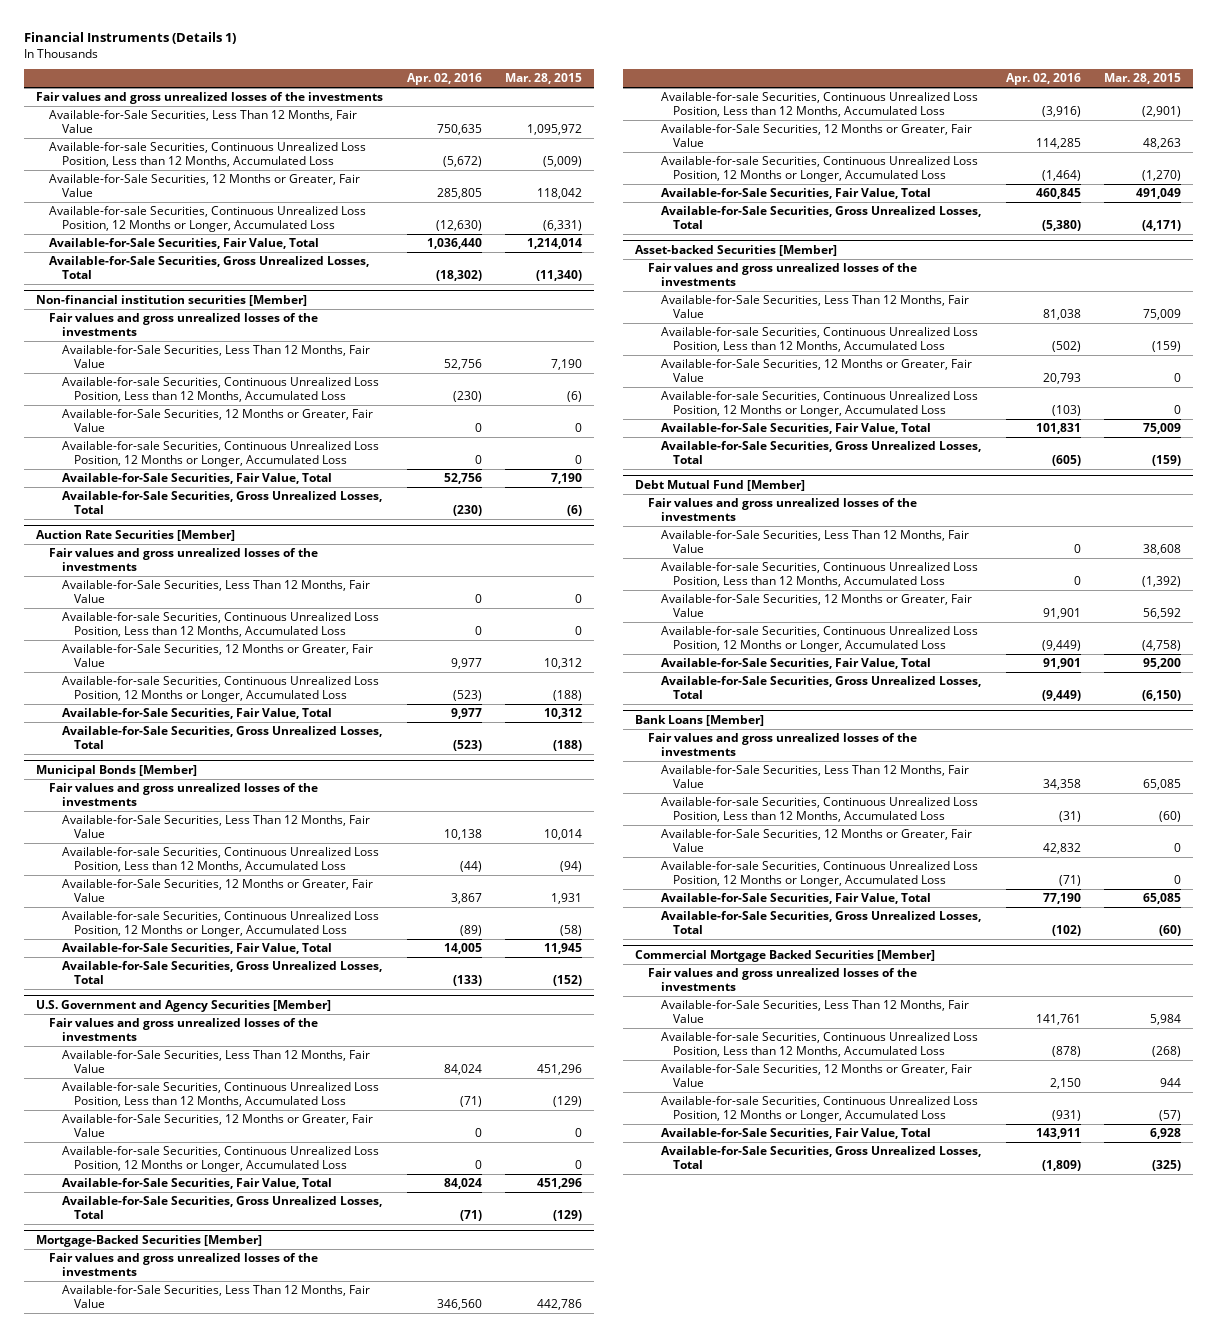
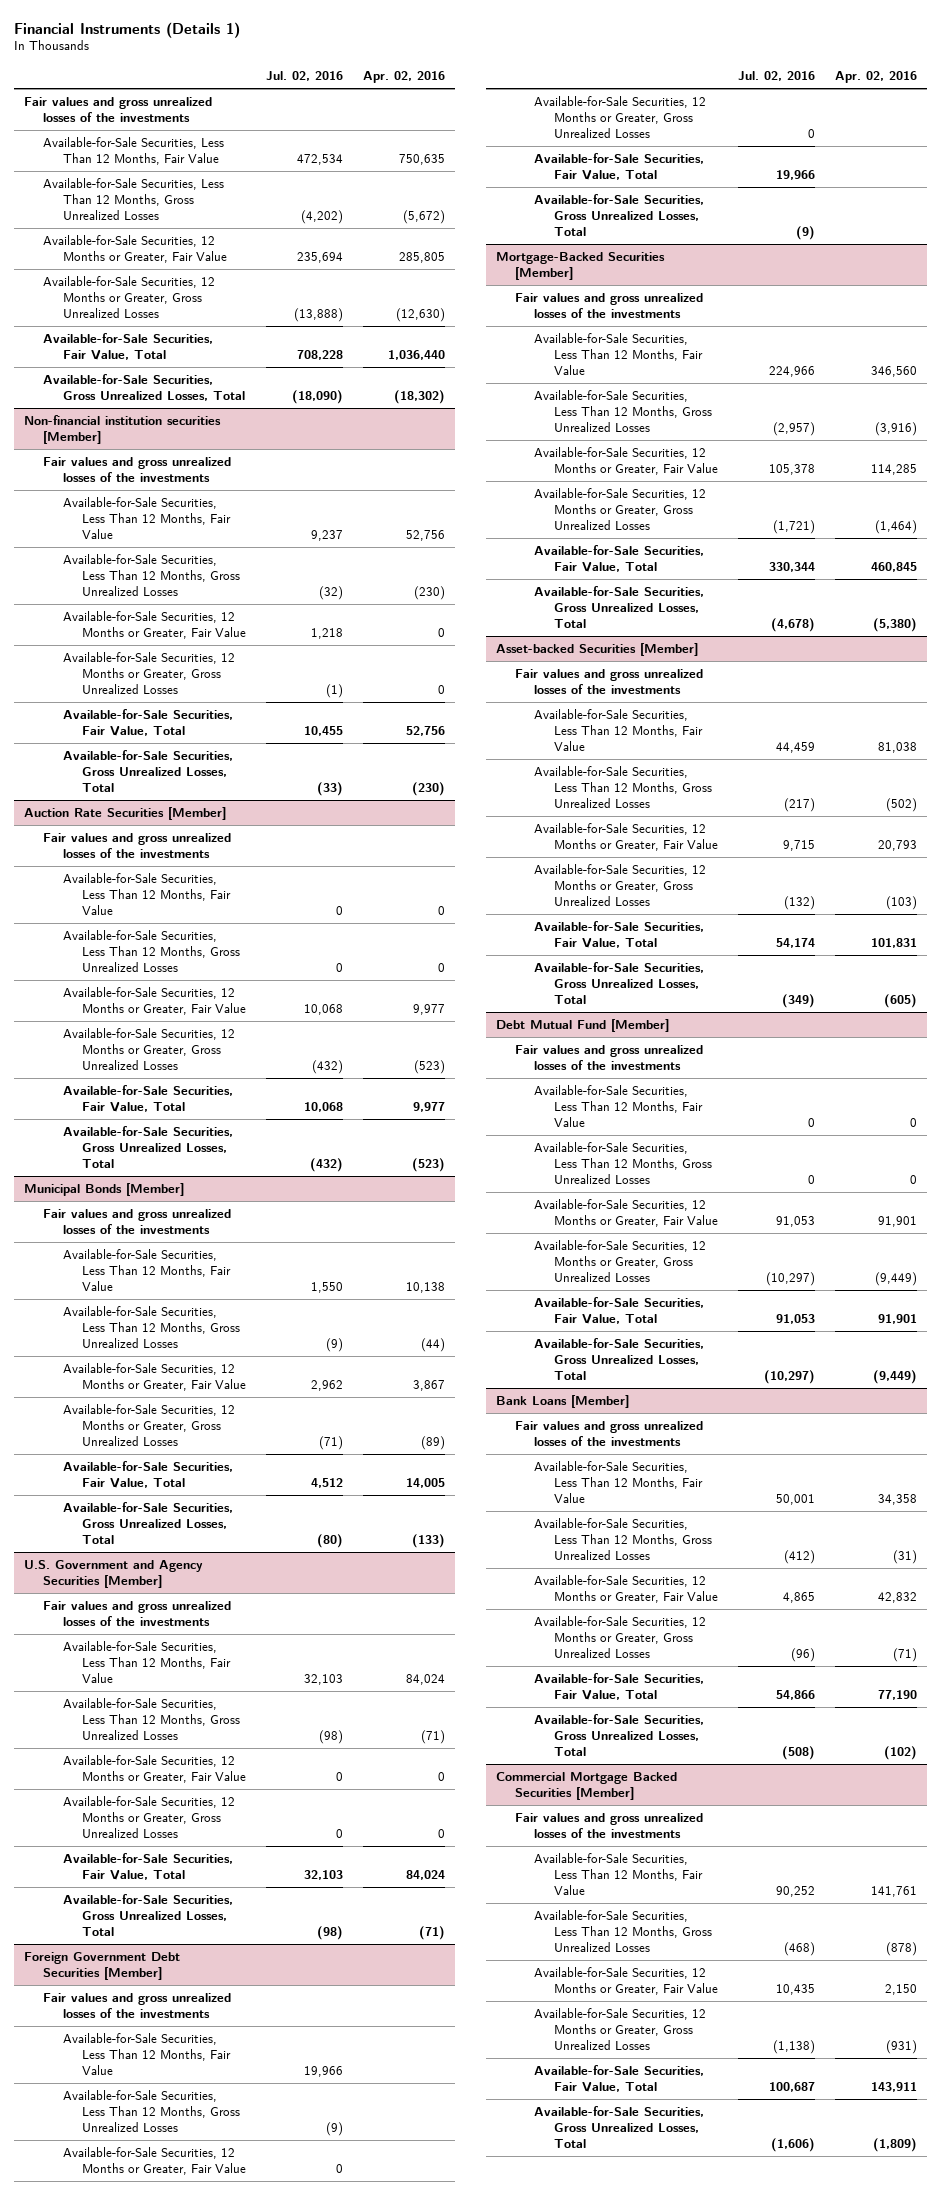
[505,73,583,85] Mar. 28, 2015 -> none
none -> [265,70,343,81] Jul. 02, 2016
[48,142,366,167] Available-for-sale Securities, Continuous Unrealized Loss Position, Less than 12 Months, Accumulated Loss -> [43,178,225,220] Available-for-Sale Securities, Less Than 12 Months, Gross Unrealized Losses
[48,206,366,232] Available-for-sale Securities, Continuous Unrealized Loss Position, 12 Months or Longer, Accumulated Loss -> [43,276,216,318] Available-for-Sale Securities, 12 Months or Greater, Gross Unrealized Losses
[61,377,379,402] Available-for-sale Securities, Continuous Unrealized Loss Position, Less than 12 Months, Accumulated Loss -> [62,554,240,596] Available-for-Sale Securities, Less Than 12 Months, Gross Unrealized Losses
[61,441,379,467] Available-for-sale Securities, Continuous Unrealized Loss Position, 12 Months or Longer, Accumulated Loss -> [62,652,235,694] Available-for-Sale Securities, 12 Months or Greater, Gross Unrealized Losses
[61,612,379,637] Available-for-sale Securities, Continuous Unrealized Loss Position, Less than 12 Months, Accumulated Loss -> [62,930,240,972] Available-for-Sale Securities, Less Than 12 Months, Gross Unrealized Losses
[61,676,379,702] Available-for-sale Securities, Continuous Unrealized Loss Position, 12 Months or Longer, Accumulated Loss -> [62,1028,235,1070] Available-for-Sale Securities, 12 Months or Greater, Gross Unrealized Losses
[61,847,379,872] Available-for-sale Securities, Continuous Unrealized Loss Position, Less than 12 Months, Accumulated Loss -> [62,1306,240,1348] Available-for-Sale Securities, Less Than 12 Months, Gross Unrealized Losses
[61,911,379,937] Available-for-sale Securities, Continuous Unrealized Loss Position, 12 Months or Longer, Accumulated Loss -> [62,1404,235,1446] Available-for-Sale Securities, 12 Months or Greater, Gross Unrealized Losses
[61,1082,379,1107] Available-for-sale Securities, Continuous Unrealized Loss Position, Less than 12 Months, Accumulated Loss -> [62,1698,240,1740] Available-for-Sale Securities, Less Than 12 Months, Gross Unrealized Losses
[61,1146,379,1172] Available-for-sale Securities, Continuous Unrealized Loss Position, 12 Months or Longer, Accumulated Loss -> [62,1796,235,1838] Available-for-Sale Securities, 12 Months or Greater, Gross Unrealized Losses
none -> [24,1952,181,1980] Foreign Government Debt Securities [Member]
none -> [43,1993,232,2018] Fair values and gross unrealized losses of the investments
none -> [62,2033,231,2075] Available-for-Sale Securities, Less Than 12 Months, Fair Value
none -> [62,2090,240,2132] Available-for-Sale Securities, Less Than 12 Months, Gross Unrealized Losses
none -> [62,2147,246,2175] Available-for-Sale Securities, 12 Months or Greater, Fair Value
none -> [534,96,707,138] Available-for-Sale Securities, 12 Months or Greater, Gross Unrealized Losses
none -> [534,153,705,180] Available-for-Sale Securities, Fair Value, Total
none -> [534,194,705,236] Available-for-Sale Securities, Gross Unrealized Losses, Total
[660,92,978,117] Available-for-sale Securities, Continuous Unrealized Loss Position, Less than 12 Months, Accumulated Loss -> [534,390,712,432] Available-for-Sale Securities, Less Than 12 Months, Gross Unrealized Losses
[660,156,978,182] Available-for-sale Securities, Continuous Unrealized Loss Position, 12 Months or Longer, Accumulated Loss -> [534,488,707,530] Available-for-Sale Securities, 12 Months or Greater, Gross Unrealized Losses
[660,327,978,352] Available-for-sale Securities, Continuous Unrealized Loss Position, Less than 12 Months, Accumulated Loss -> [534,766,712,808] Available-for-Sale Securities, Less Than 12 Months, Gross Unrealized Losses
[660,391,978,417] Available-for-sale Securities, Continuous Unrealized Loss Position, 12 Months or Longer, Accumulated Loss -> [534,864,707,906] Available-for-Sale Securities, 12 Months or Greater, Gross Unrealized Losses
[660,562,978,587] Available-for-sale Securities, Continuous Unrealized Loss Position, Less than 12 Months, Accumulated Loss -> [534,1142,712,1184] Available-for-Sale Securities, Less Than 12 Months, Gross Unrealized Losses
[660,626,978,652] Available-for-sale Securities, Continuous Unrealized Loss Position, 12 Months or Longer, Accumulated Loss -> [534,1240,707,1282] Available-for-Sale Securities, 12 Months or Greater, Gross Unrealized Losses
[660,797,978,822] Available-for-sale Securities, Continuous Unrealized Loss Position, Less than 12 Months, Accumulated Loss -> [534,1518,712,1560] Available-for-Sale Securities, Less Than 12 Months, Gross Unrealized Losses
[660,861,978,887] Available-for-sale Securities, Continuous Unrealized Loss Position, 12 Months or Longer, Accumulated Loss -> [534,1616,707,1658] Available-for-Sale Securities, 12 Months or Greater, Gross Unrealized Losses
[660,1032,978,1057] Available-for-sale Securities, Continuous Unrealized Loss Position, Less than 12 Months, Accumulated Loss -> [534,1910,712,1952] Available-for-Sale Securities, Less Than 12 Months, Gross Unrealized Losses
[660,1096,978,1122] Available-for-sale Securities, Continuous Unrealized Loss Position, 12 Months or Longer, Accumulated Loss -> [534,2008,707,2050] Available-for-Sale Securities, 12 Months or Greater, Gross Unrealized Losses

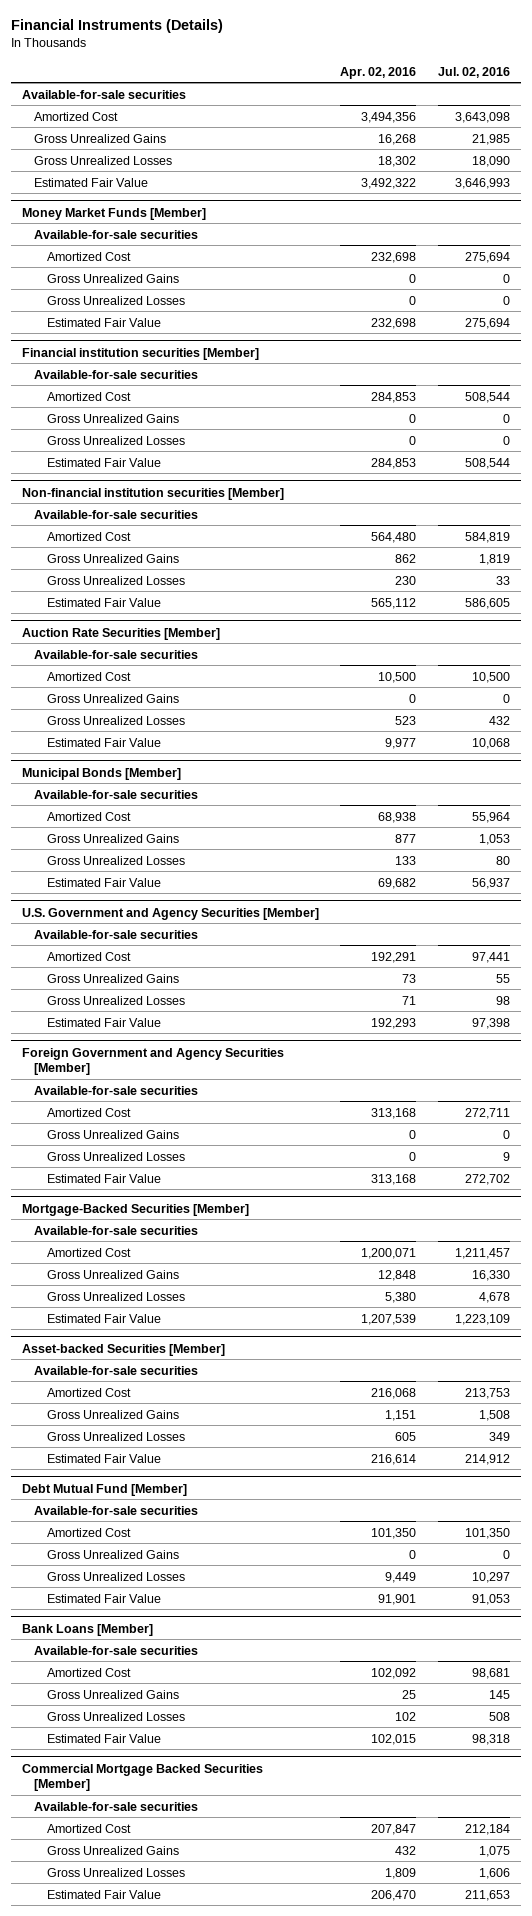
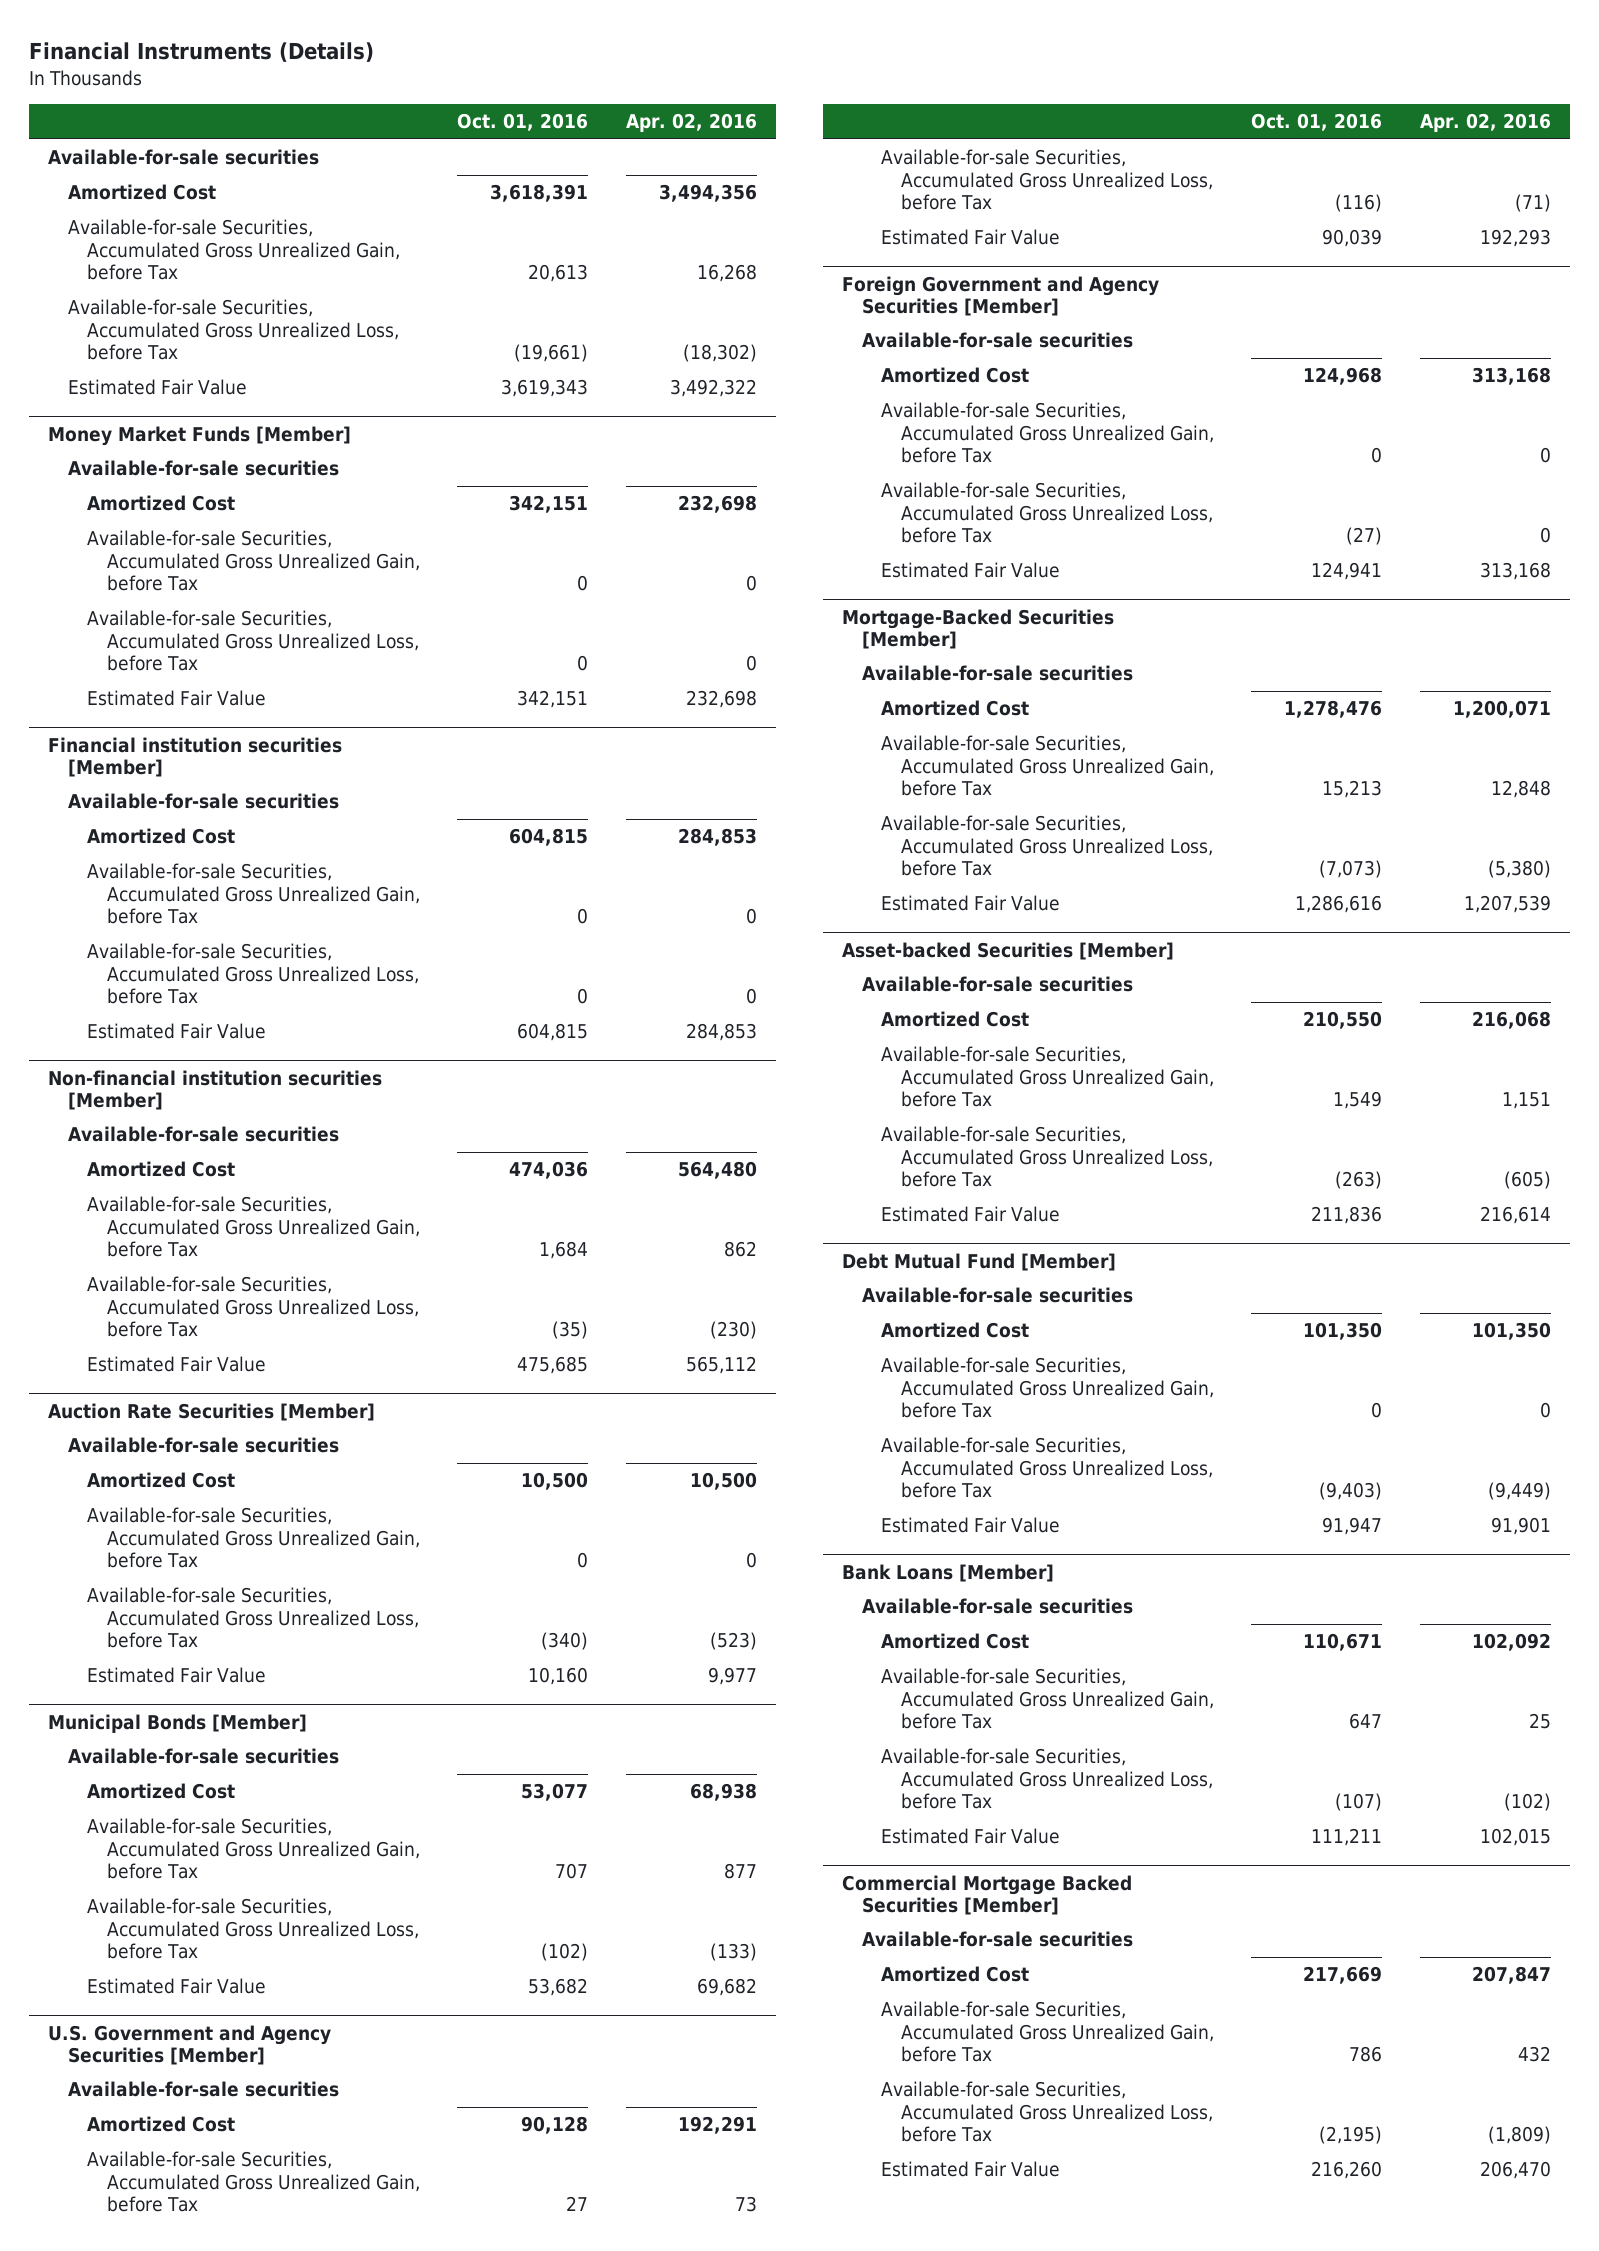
[437,66,510,78] Jul. 02, 2016 -> none
none -> [457,113,589,132] Oct. 01, 2016
[34,133,167,143] Gross Unrealized Gains -> [67,219,401,281] Available-for-sale Securities, Accumulated Gross Unrealized Gain, before Tax
[34,155,173,165] Gross Unrealized Losses -> [67,299,400,361] Available-for-sale Securities, Accumulated Gross Unrealized Loss, before Tax
[378,155,417,167] 18,302 -> [682,344,757,363] (18,302)
[47,273,180,283] Gross Unrealized Gains -> [87,530,420,592] Available-for-sale Securities, Accumulated Gross Unrealized Gain, before Tax
[47,295,186,305] Gross Unrealized Losses -> [87,610,419,672] Available-for-sale Securities, Accumulated Gross Unrealized Loss, before Tax
[47,413,180,423] Gross Unrealized Gains -> [87,863,420,925] Available-for-sale Securities, Accumulated Gross Unrealized Gain, before Tax
[47,435,186,445] Gross Unrealized Losses -> [87,943,419,1005] Available-for-sale Securities, Accumulated Gross Unrealized Loss, before Tax
[47,553,180,563] Gross Unrealized Gains -> [87,1196,420,1258] Available-for-sale Securities, Accumulated Gross Unrealized Gain, before Tax
[47,575,186,585] Gross Unrealized Losses -> [87,1276,419,1338] Available-for-sale Securities, Accumulated Gross Unrealized Loss, before Tax
[395,575,417,585] 230 -> [709,1321,757,1340] (230)
[47,693,180,703] Gross Unrealized Gains -> [87,1507,420,1569] Available-for-sale Securities, Accumulated Gross Unrealized Gain, before Tax
[47,715,186,725] Gross Unrealized Losses -> [87,1587,419,1649] Available-for-sale Securities, Accumulated Gross Unrealized Loss, before Tax
[395,715,417,725] 523 -> [709,1632,757,1651] (523)
[47,833,180,843] Gross Unrealized Gains -> [87,1818,420,1880] Available-for-sale Securities, Accumulated Gross Unrealized Gain, before Tax
[47,855,186,865] Gross Unrealized Losses -> [87,1898,419,1960] Available-for-sale Securities, Accumulated Gross Unrealized Loss, before Tax
[395,855,417,865] 133 -> [709,1943,757,1962] (133)
[47,973,180,983] Gross Unrealized Gains -> [87,2151,420,2213] Available-for-sale Securities, Accumulated Gross Unrealized Gain, before Tax
[47,995,186,1005] Gross Unrealized Losses -> [881,149,1213,211] Available-for-sale Securities, Accumulated Gross Unrealized Loss, before Tax
[402,995,417,1005] 71 -> [1514,194,1551,213] (71)
[47,1129,180,1139] Gross Unrealized Gains -> [881,402,1214,464] Available-for-sale Securities, Accumulated Gross Unrealized Gain, before Tax
[47,1151,186,1161] Gross Unrealized Losses -> [881,482,1213,544] Available-for-sale Securities, Accumulated Gross Unrealized Loss, before Tax
[47,1269,180,1279] Gross Unrealized Gains -> [881,735,1214,797] Available-for-sale Securities, Accumulated Gross Unrealized Gain, before Tax
[47,1291,186,1301] Gross Unrealized Losses -> [881,815,1213,877] Available-for-sale Securities, Accumulated Gross Unrealized Loss, before Tax
[385,1291,417,1303] 5,380 -> [1487,860,1551,879] (5,380)
[47,1409,180,1419] Gross Unrealized Gains -> [881,1046,1214,1108] Available-for-sale Securities, Accumulated Gross Unrealized Gain, before Tax
[47,1431,186,1441] Gross Unrealized Losses -> [881,1126,1213,1188] Available-for-sale Securities, Accumulated Gross Unrealized Loss, before Tax
[395,1431,417,1441] 605 -> [1503,1171,1551,1190] (605)
[47,1549,180,1559] Gross Unrealized Gains -> [881,1357,1214,1419] Available-for-sale Securities, Accumulated Gross Unrealized Gain, before Tax
[47,1571,186,1581] Gross Unrealized Losses -> [881,1437,1213,1499] Available-for-sale Securities, Accumulated Gross Unrealized Loss, before Tax
[385,1571,417,1583] 9,449 -> [1487,1482,1551,1501] (9,449)
[47,1689,180,1699] Gross Unrealized Gains -> [881,1668,1214,1730] Available-for-sale Securities, Accumulated Gross Unrealized Gain, before Tax
[47,1711,186,1721] Gross Unrealized Losses -> [881,1748,1213,1810] Available-for-sale Securities, Accumulated Gross Unrealized Loss, before Tax
[395,1711,417,1721] 102 -> [1503,1793,1551,1812] (102)
[47,1845,180,1855] Gross Unrealized Gains -> [881,2001,1214,2063] Available-for-sale Securities, Accumulated Gross Unrealized Gain, before Tax
[47,1867,186,1877] Gross Unrealized Losses -> [881,2081,1213,2143] Available-for-sale Securities, Accumulated Gross Unrealized Loss, before Tax
[385,1867,417,1879] 1,809 -> [1487,2126,1551,2145] (1,809)

